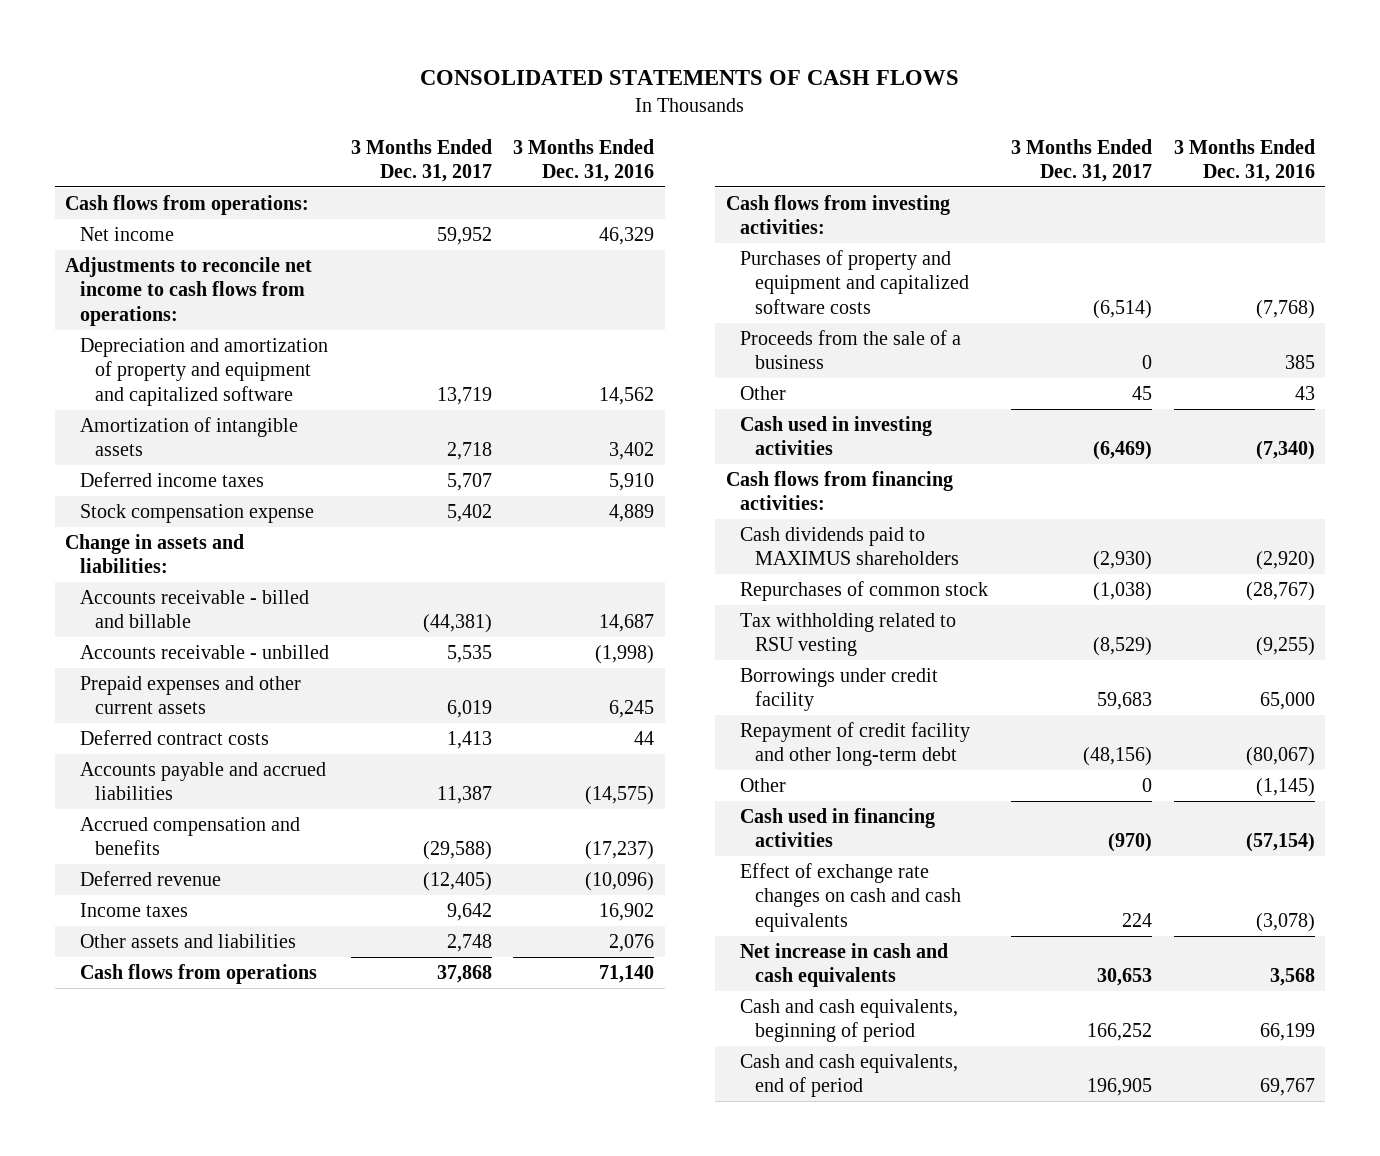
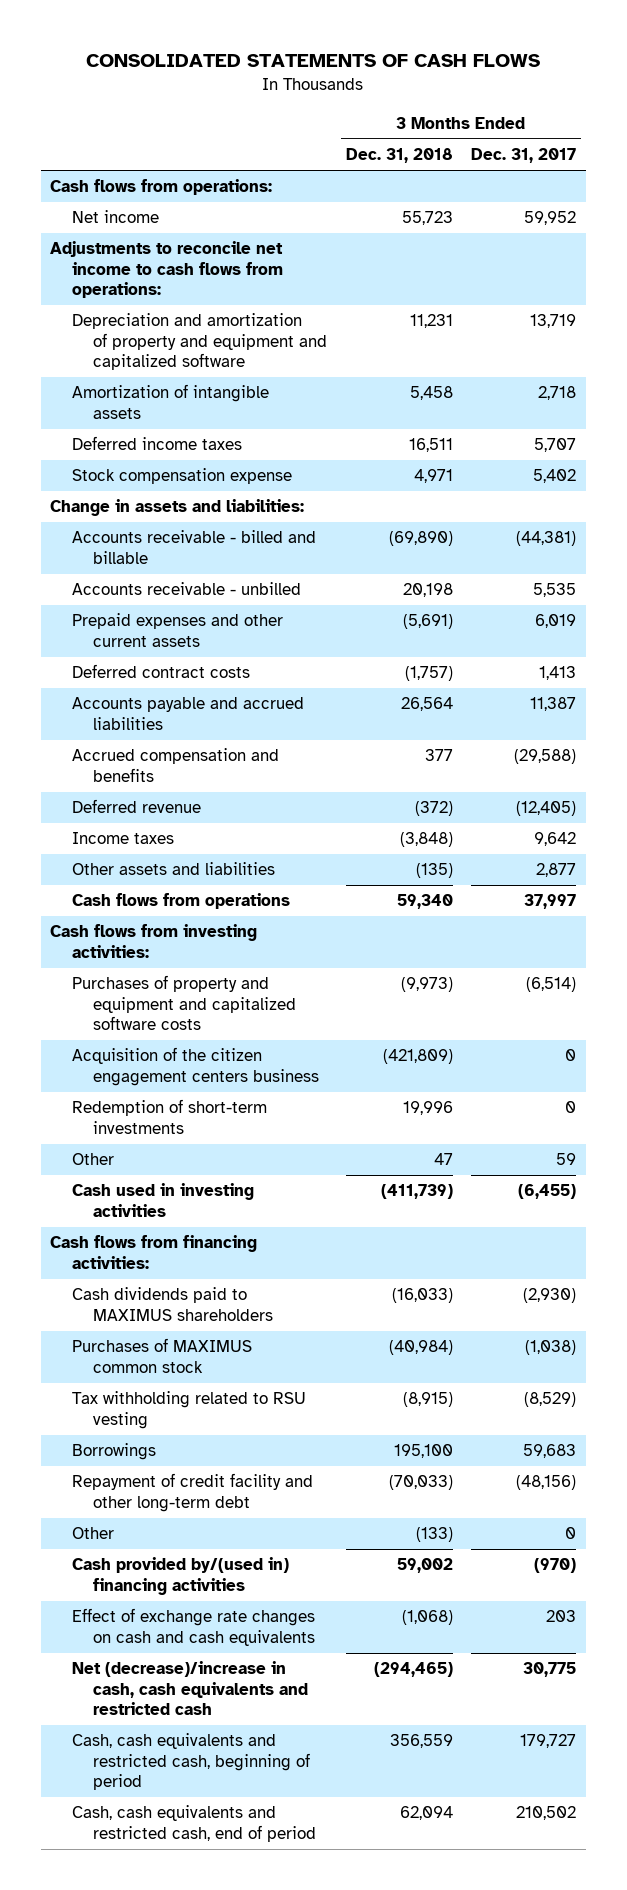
[513,138,655,183] 3 Months Ended Dec. 31, 2016 -> none
none -> [345,148,453,164] Dec. 31, 2018
[446,933,492,952] 2,748 -> [536,863,577,878] 2,877
[436,964,492,983] 37,868 -> [524,894,577,910] 37,997
[740,329,962,370] Proceeds from the sale of a business -> none
none -> [71,1047,319,1086] Acquisition of the citizen engagement centers business
none -> [71,1099,267,1134] Redemption of short-term investments
[1131,385,1152,400] 45 -> [556,1153,577,1166] 59
[1092,441,1152,461] (6,469) -> [518,1184,577,1200] (6,455)
[740,580,989,601] Repurchases of common stock -> [71,1338,252,1373] Purchases of MAXIMUS common stock
[740,667,939,712] Borrowings under credit facility -> [71,1443,156,1461] Borrowings
[740,807,936,848] Cash used in financing activities -> [71,1557,289,1595] Cash provided by/(used in) financing activities
[1121,912,1152,927] 224 -> [546,1610,577,1623] 203
[740,942,949,988] Net increase in cash and cash equivalents -> [71,1661,308,1715] Net (decrease)/increase in cash, cash equivalents and restricted cash
[1096,968,1152,987] 30,653 -> [523,1662,577,1678] 30,775
[740,998,959,1043] Cash and cash equivalents, beginning of period -> [71,1733,310,1790] Cash, cash equivalents and restricted cash, beginning of period
[1086,1023,1152,1042] 166,252 -> [520,1734,577,1749] 179,727
[740,1053,959,1098] Cash and cash equivalents, end of period -> [71,1805,316,1842] Cash, cash equivalents and restricted cash, end of period
[1086,1078,1152,1097] 196,905 -> [516,1806,577,1821] 210,502

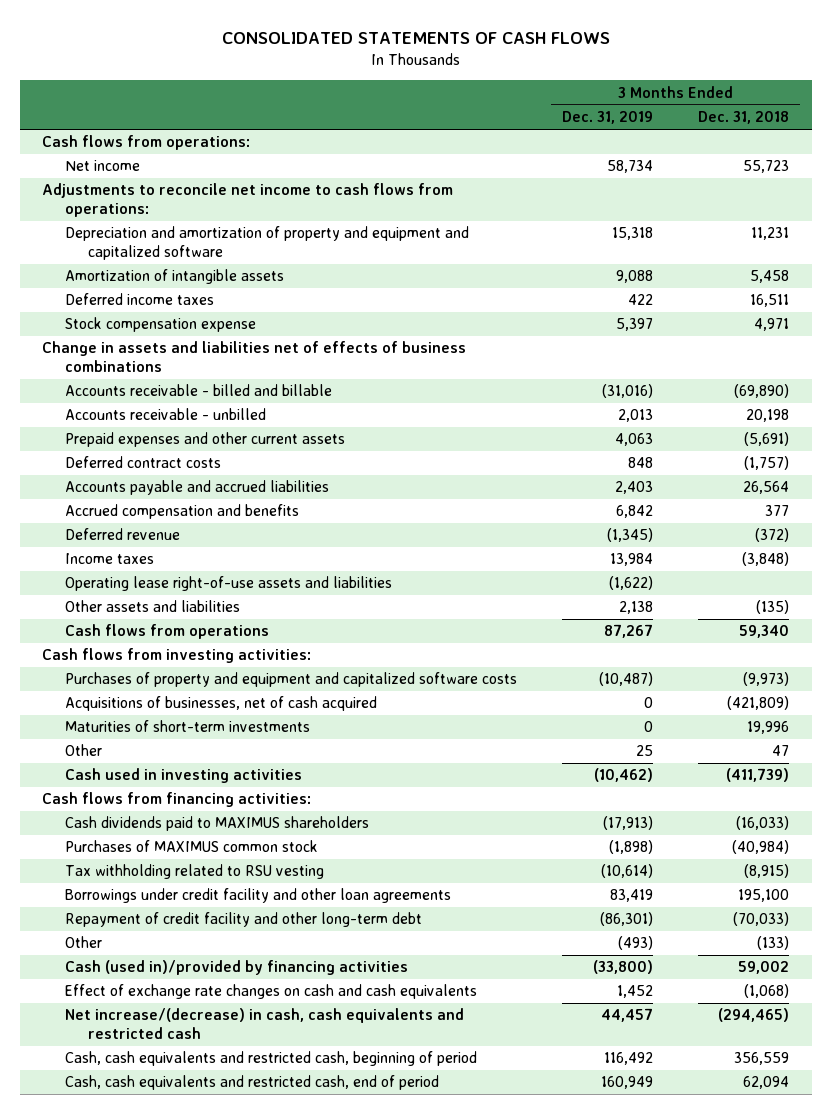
[471,148,577,164] Dec. 31, 2017 -> none
none -> [562,111,654,125] Dec. 31, 2019
[50,499,305,517] Change in assets and liabilities: -> [42,341,467,372] Change in assets and liabilities net of effects of business combinations
none -> [65,576,393,592] Operating lease right-of-use assets and liabilities
[71,1047,319,1086] Acquisition of the citizen engagement centers business -> [65,696,378,712] Acquisitions of businesses, net of cash acquired
[71,1099,267,1134] Redemption of short-term investments -> [65,720,311,733] Maturities of short-term investments
[71,1443,156,1461] Borrowings -> [65,888,452,904] Borrowings under credit facility and other loan agreements
[71,1557,289,1595] Cash provided by/(used in) financing activities -> [65,960,409,976] Cash (used in)/provided by financing activities
[71,1661,308,1715] Net (decrease)/increase in cash, cash equivalents and restricted cash -> [65,1008,465,1039] Net increase/(decrease) in cash, cash equivalents and restricted cash

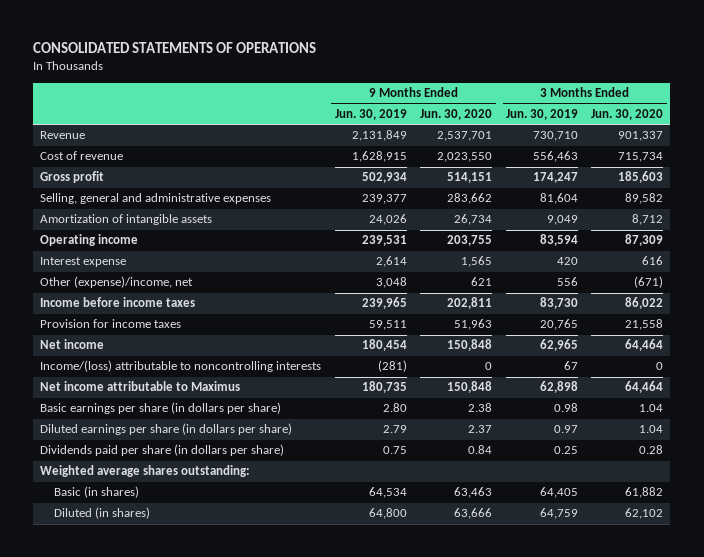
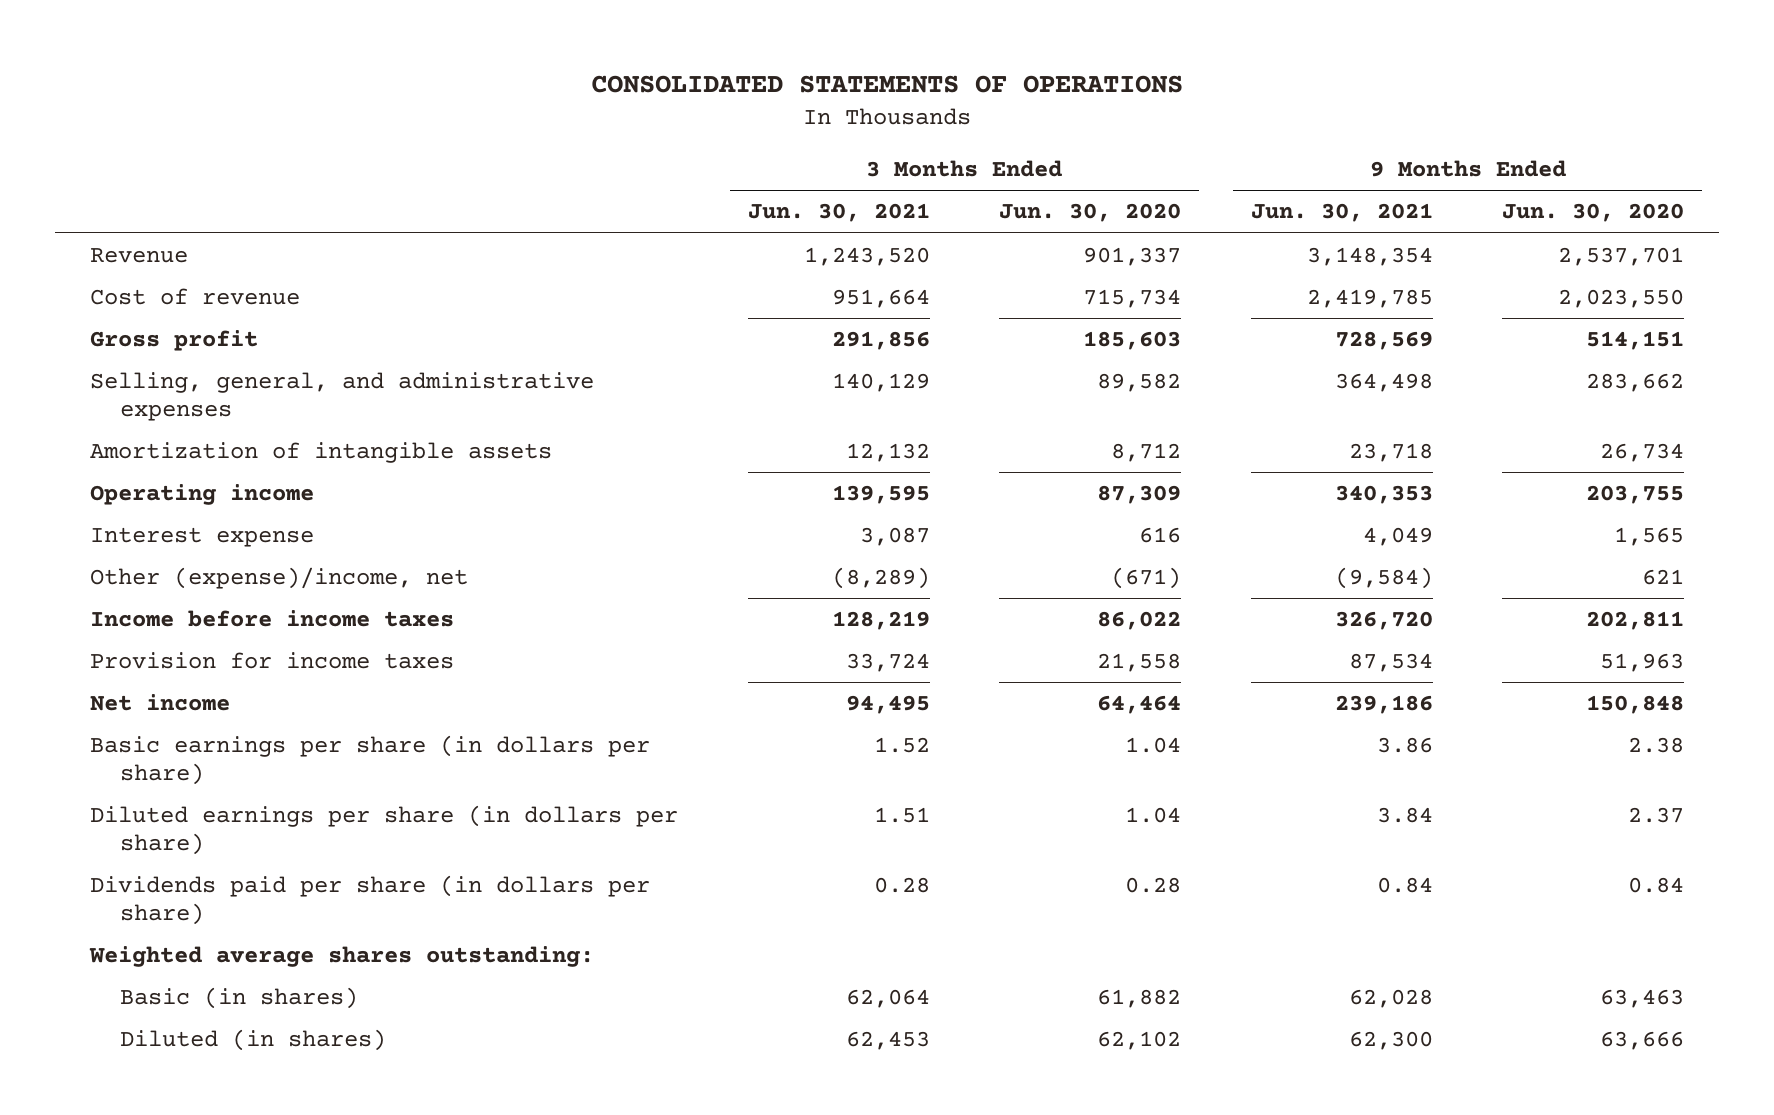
[334,108,407,120] Jun. 30, 2019 -> none
[505,108,578,120] Jun. 30, 2019 -> none
none -> [747,203,930,223] Jun. 30, 2021
none -> [1250,203,1433,223] Jun. 30, 2021
[40,193,272,205] Selling, general and administrative expenses -> [89,372,594,421] Selling, general, and administrative expenses
[40,360,322,373] Income/(loss) attributable to noncontrolling interests -> none
[40,381,241,392] Net income attributable to Maximus -> none

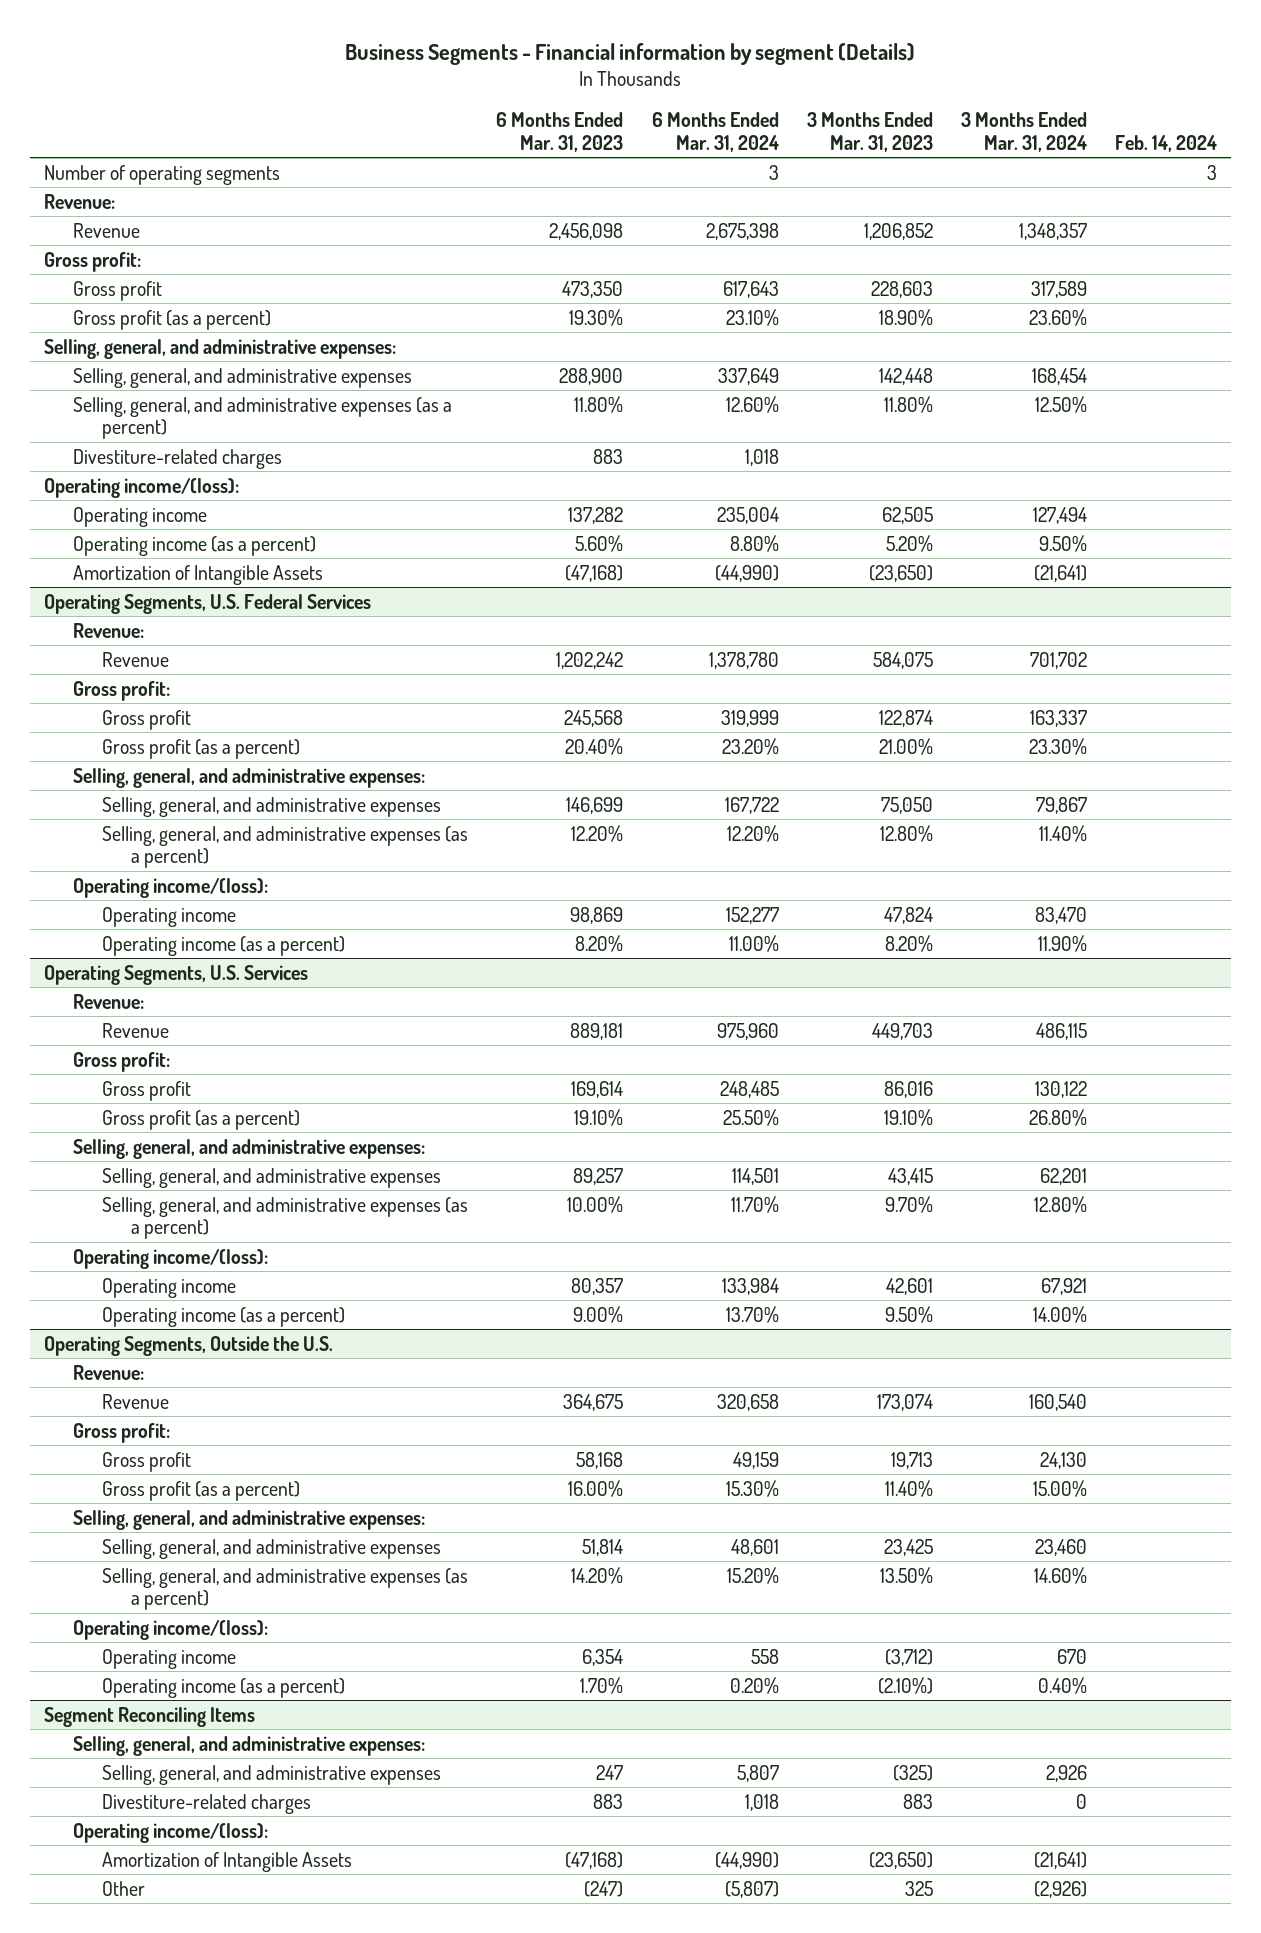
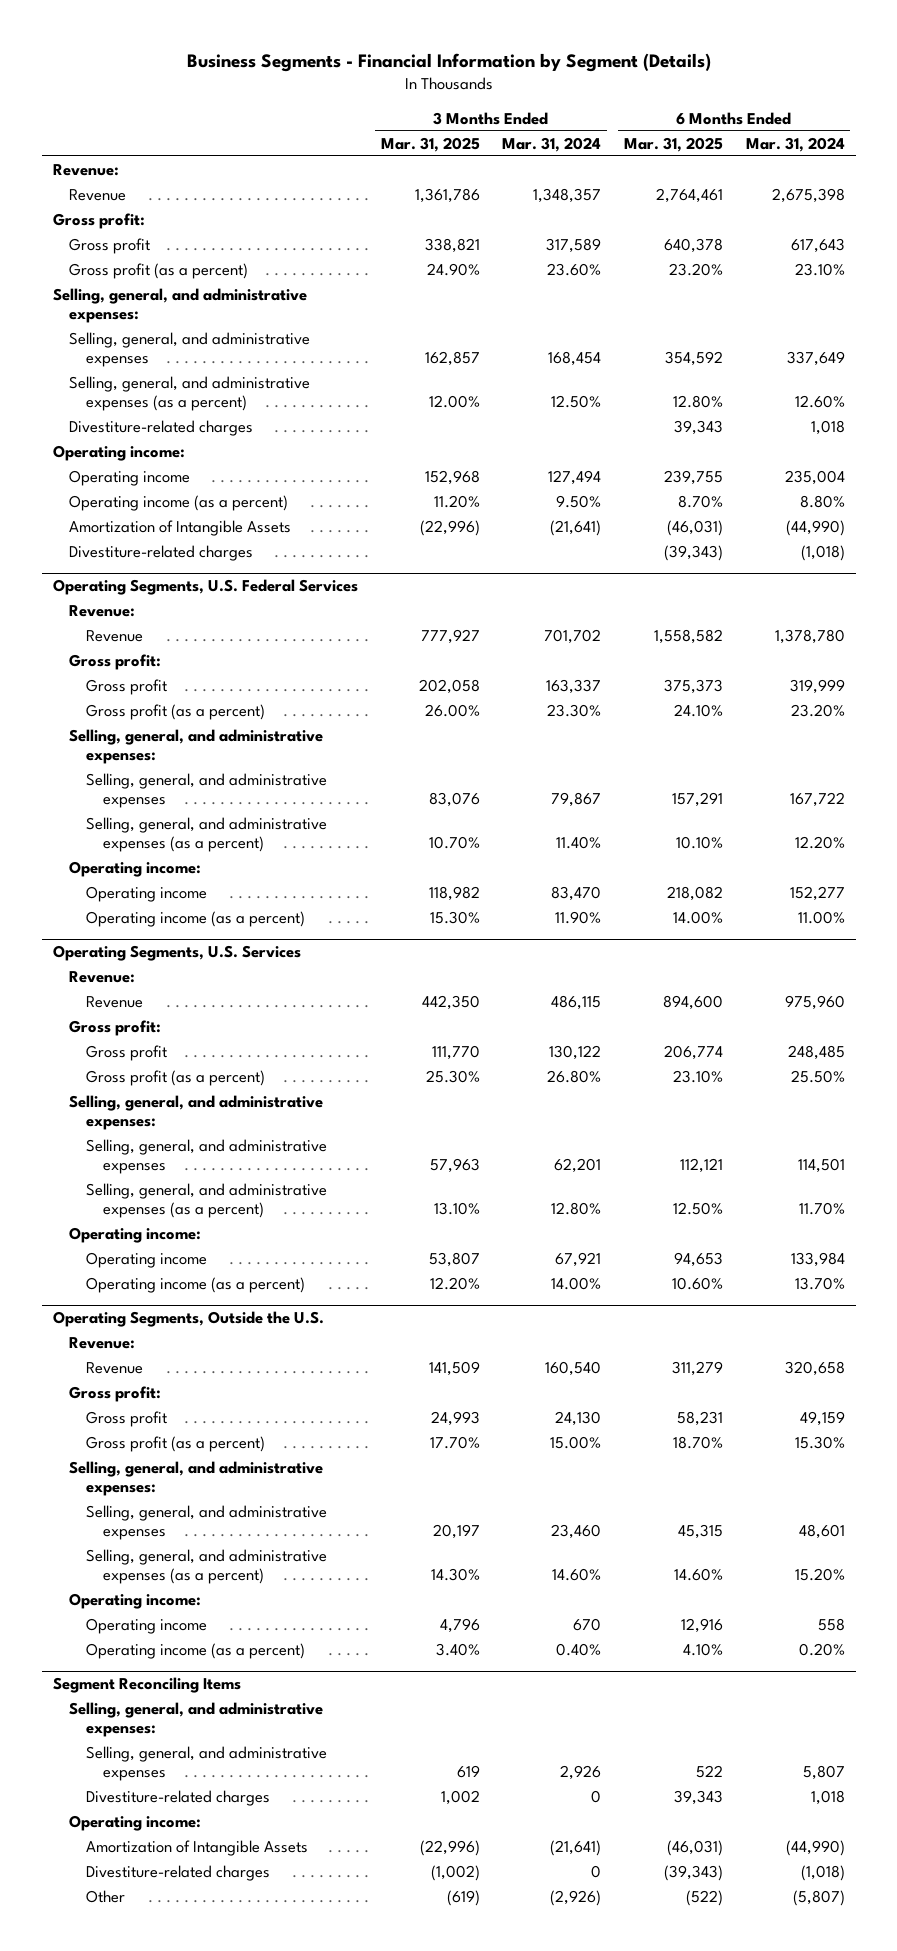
[345,43,916,66] Business Segments - Financial information by segment (Details) -> [186,53,711,73] Business Segments - Financial Information by Segment (Details)
[496,112,624,152] 6 Months Ended Mar. 31, 2023 -> none
[806,112,933,152] 3 Months Ended Mar. 31, 2023 -> none
[1114,134,1217,152] Feb. 14, 2024 -> none
none -> [380,136,480,152] Mar. 31, 2025
none -> [623,136,723,152] Mar. 31, 2025
[44,164,281,185] Number of operating segments -> none
[44,477,240,498] Operating income/(loss): -> [52,444,185,461] Operating income:
none -> [69,544,254,561] Divestiture-related charges
[73,877,269,898] Operating income/(loss): -> [69,860,202,877] Operating income:
[73,1248,269,1269] Operating income/(loss): -> [69,1226,202,1243] Operating income:
[73,1619,269,1640] Operating income/(loss): -> [69,1592,202,1609] Operating income:
[73,1822,269,1843] Operating income/(loss): -> [69,1814,202,1831] Operating income:
none -> [86,1864,271,1881] Divestiture-related charges

